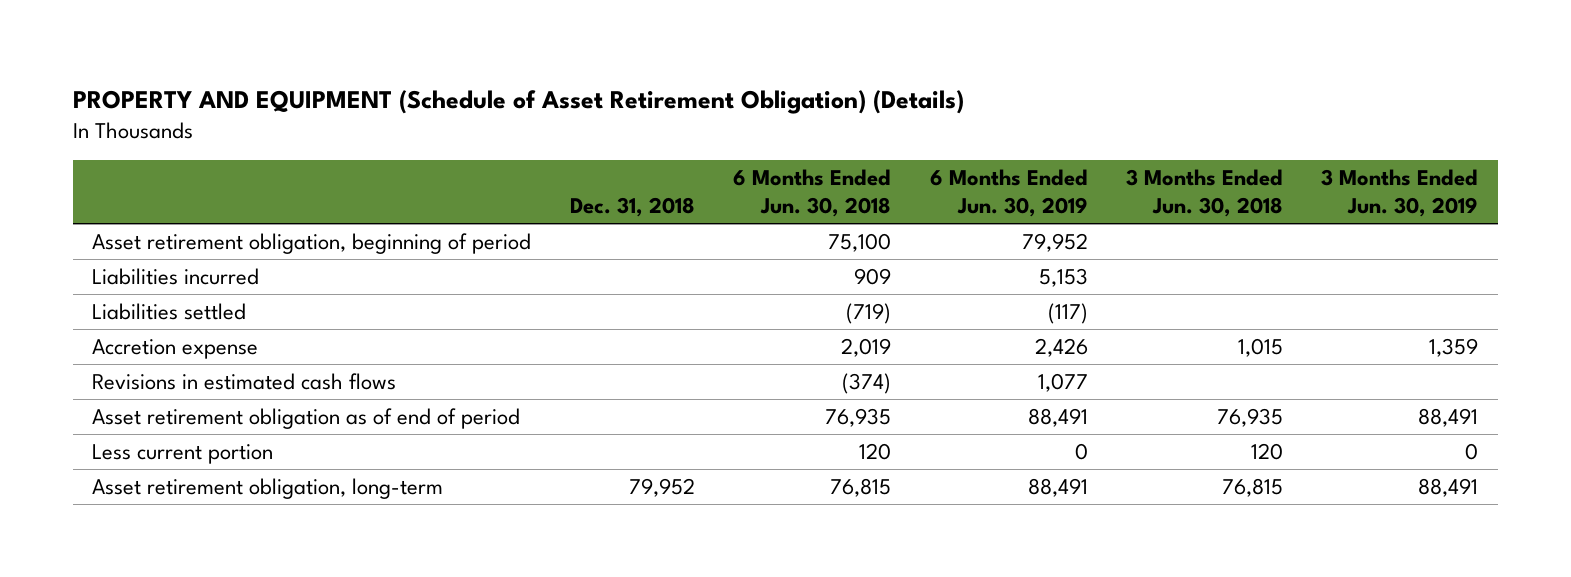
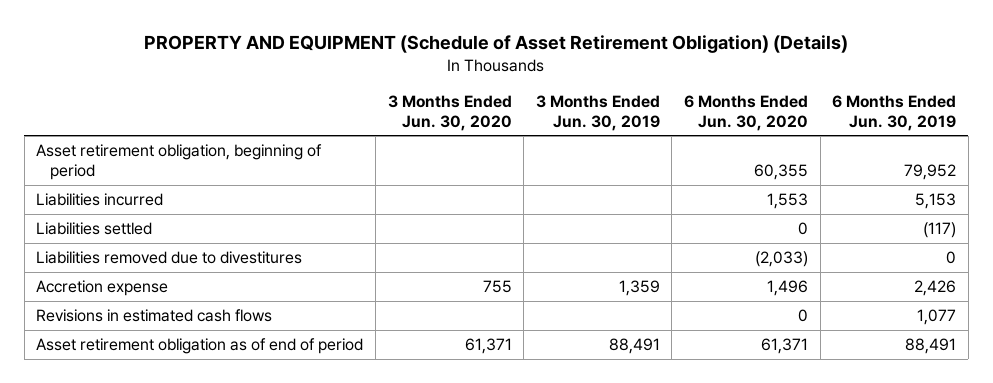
[569,197,695,218] Dec. 31, 2018 -> none
[733,169,892,218] 6 Months Ended Jun. 30, 2018 -> none
[1125,169,1283,218] 3 Months Ended Jun. 30, 2018 -> none
none -> [387,94,512,131] 3 Months Ended Jun. 30, 2020
none -> [684,94,809,131] 6 Months Ended Jun. 30, 2020
none -> [36,250,303,264] Liabilities removed due to divestitures
[92,443,274,464] Less current portion -> none
[92,477,444,499] Asset retirement obligation, long-term -> none

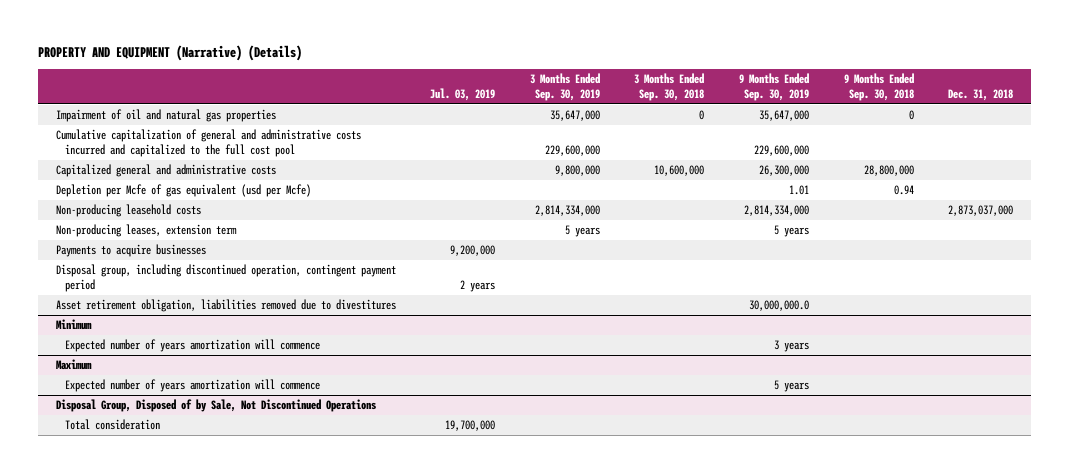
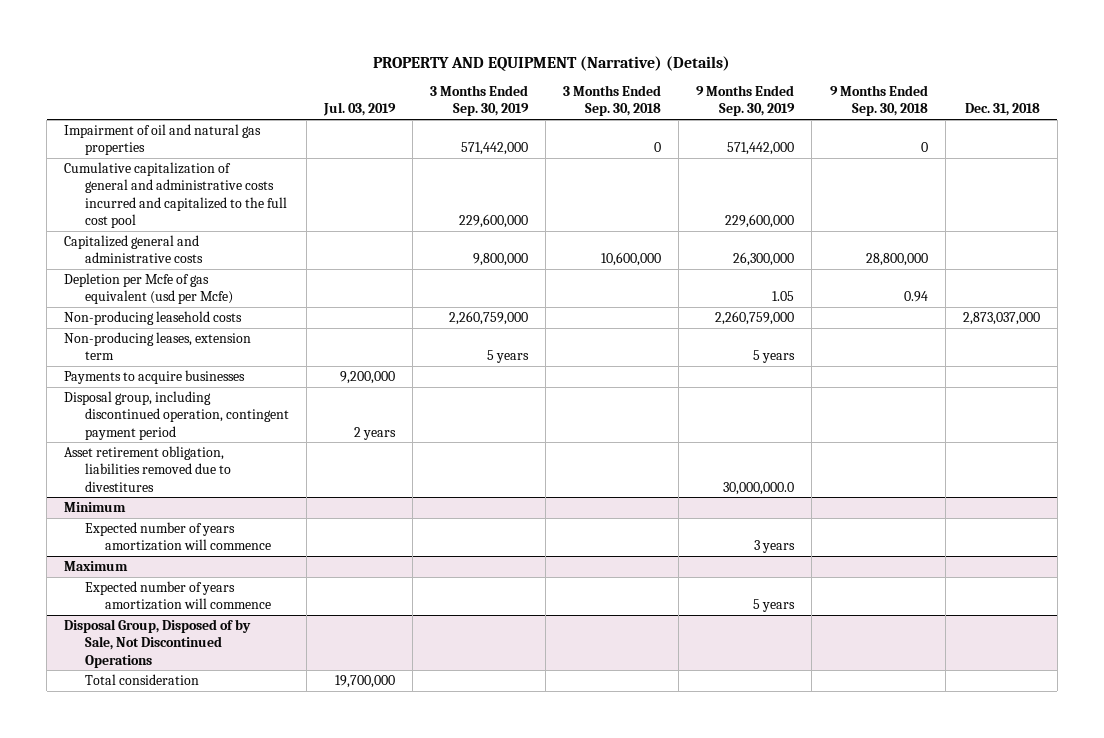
[549,110,600,122] 35,647,000 -> [461,142,529,156] 571,442,000
[759,110,810,122] 35,647,000 -> [727,142,795,156] 571,442,000
[789,185,810,196] 1.01 -> [772,291,795,302] 1.05
[534,205,600,217] 2,814,334,000 -> [449,310,529,325] 2,260,759,000
[744,205,810,217] 2,814,334,000 -> [715,310,795,325] 2,260,759,000

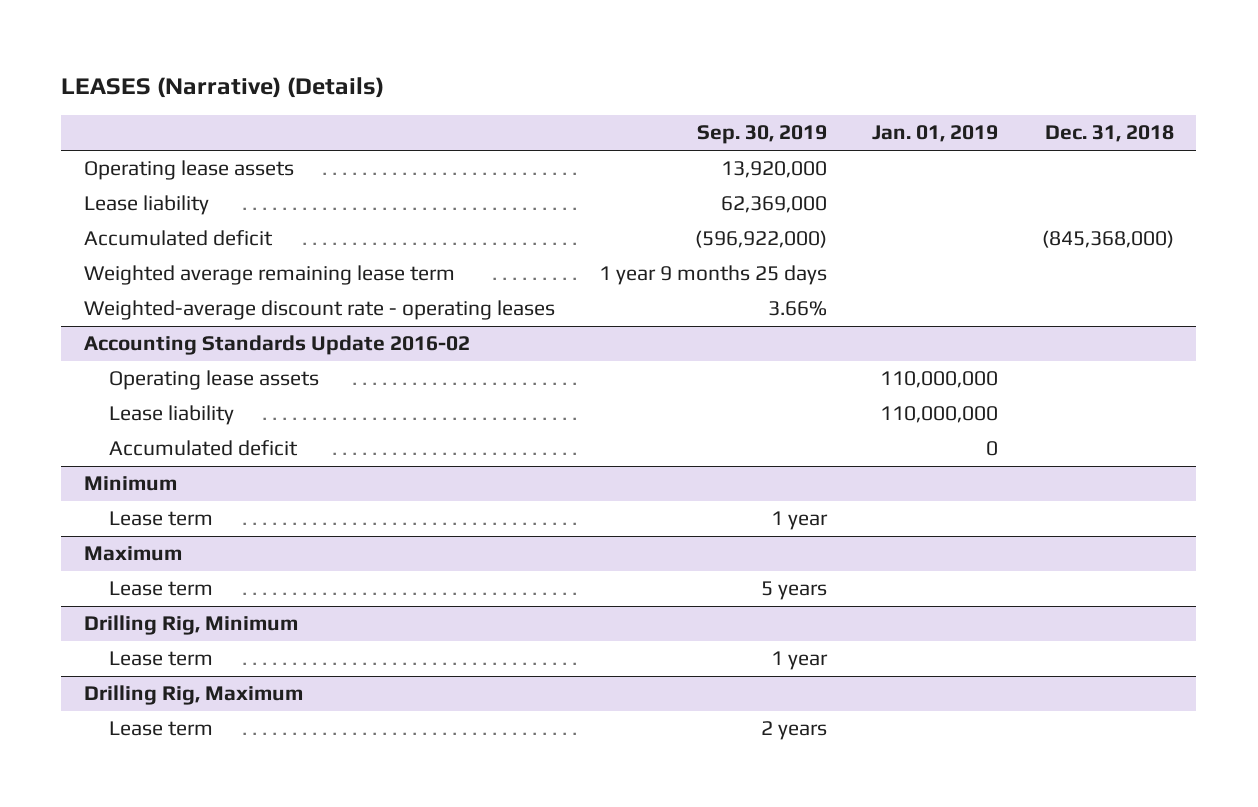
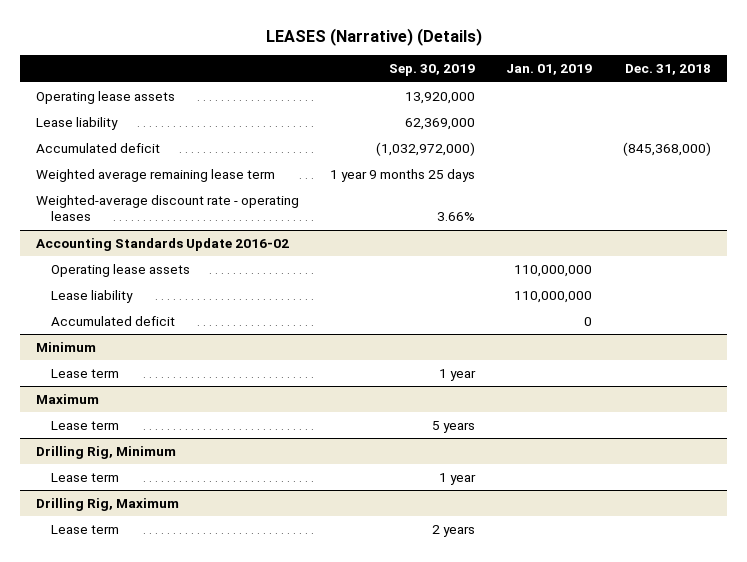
[695,230,828,249] (596,922,000) -> [375,142,475,157] (1,032,972,000)

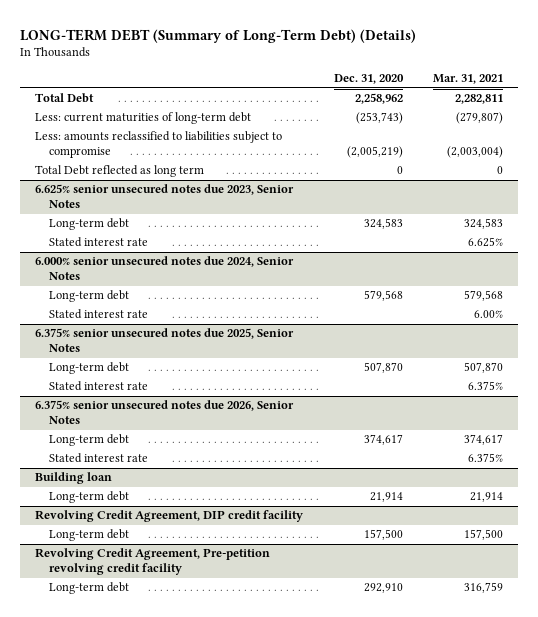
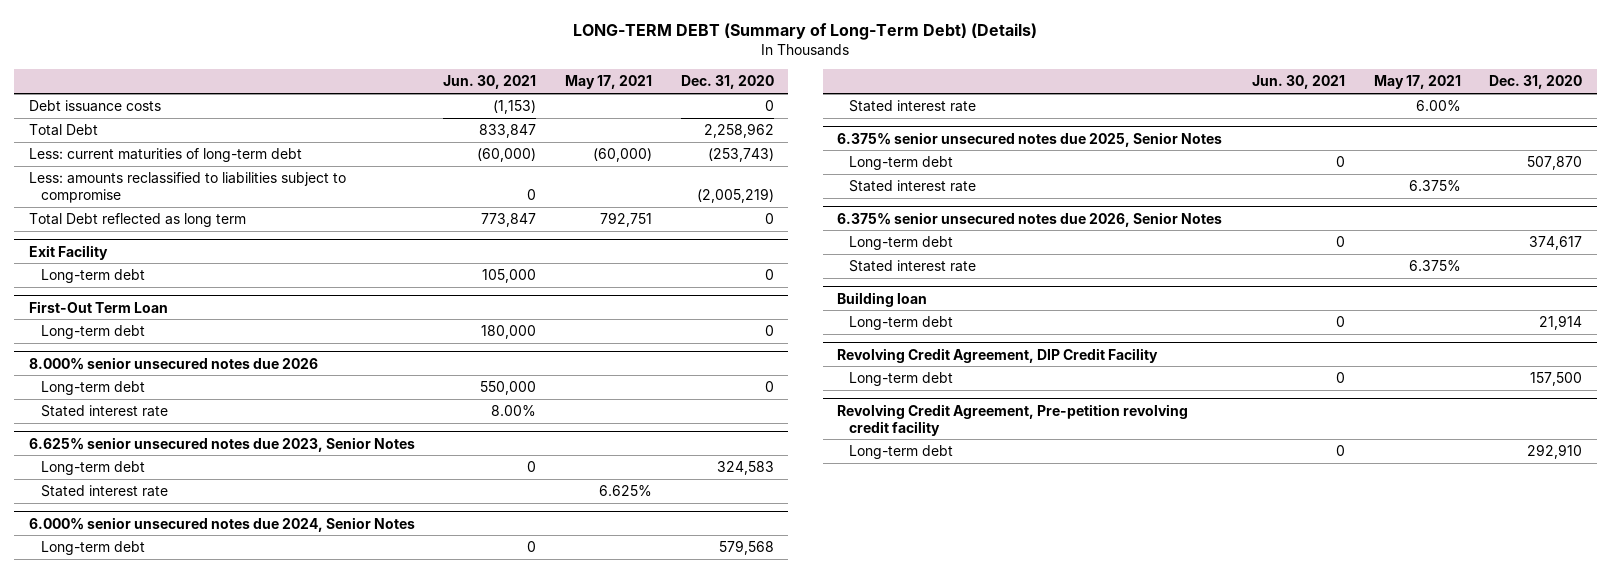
[432,74,503,85] Mar. 31, 2021 -> none
none -> [443,75,537,90] Jun. 30, 2021
none -> [564,75,652,90] May 17, 2021
none -> [28,99,161,112] Debt issuance costs
none -> [28,244,108,260] Exit Facility
none -> [40,268,145,283] Long-term debt
none -> [28,300,168,313] First-Out Term Loan
none -> [40,324,145,339] Long-term debt
none -> [28,356,318,370] 8.000% senior unsecured notes due 2026
none -> [40,380,145,395] Long-term debt
none -> [40,404,168,417] Stated interest rate
[35,510,304,523] Revolving Credit Agreement, DIP credit facility -> [837,347,1159,363] Revolving Credit Agreement, DIP Credit Facility

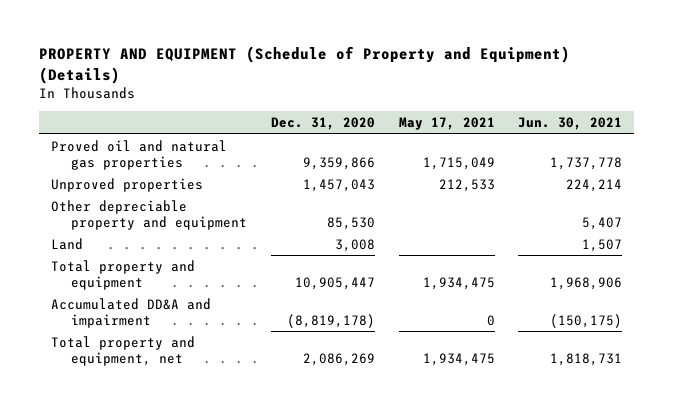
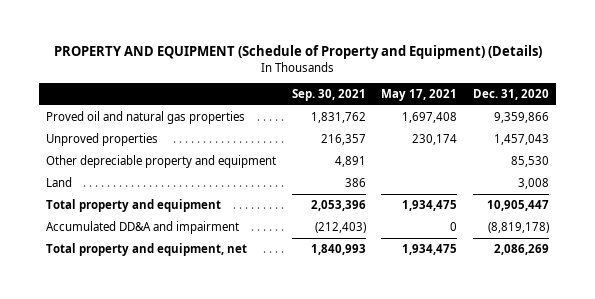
[518,116,623,130] Jun. 30, 2021 -> none
none -> [291,89,366,102] Sep. 30, 2021
[422,156,495,170] 1,715,049 -> [402,111,458,123] 1,697,408
[438,178,495,192] 212,533 -> [412,133,458,145] 230,174

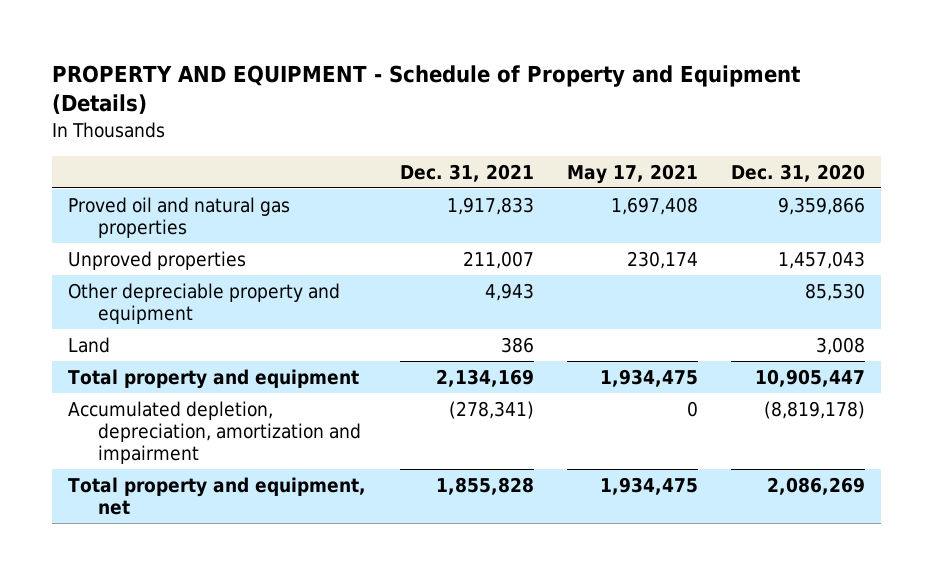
[53,45,542,60] PROPERTY AND EQUIPMENT (Schedule of Property and Equipment) (Details) -> [51,64,801,115] PROPERTY AND EQUIPMENT - Schedule of Property and Equipment (Details)
[291,89,366,102] Sep. 30, 2021 -> none
none -> [399,164,534,183] Dec. 31, 2021
[46,220,240,234] Accumulated DD&A and impairment -> [68,400,361,465] Accumulated depletion, depreciation, amortization and impairment

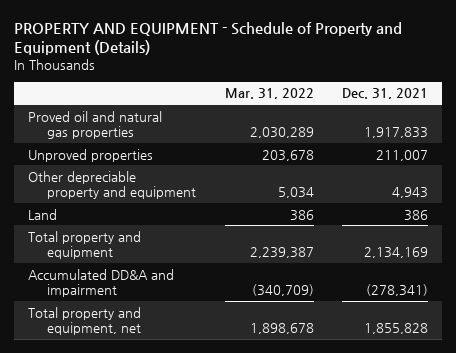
[566,164,698,185] May 17, 2021 -> none
[730,164,865,183] Dec. 31, 2020 -> none
none -> [224,88,314,100] Mar. 31, 2022
[68,400,361,465] Accumulated depletion, depreciation, amortization and impairment -> [27,268,174,298] Accumulated DD&A and impairment

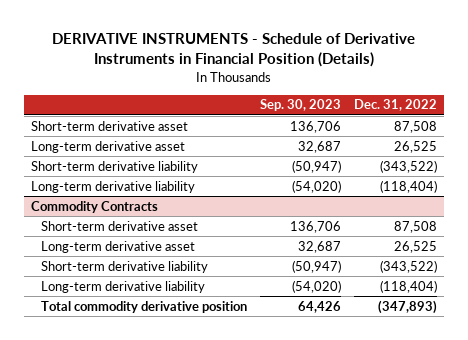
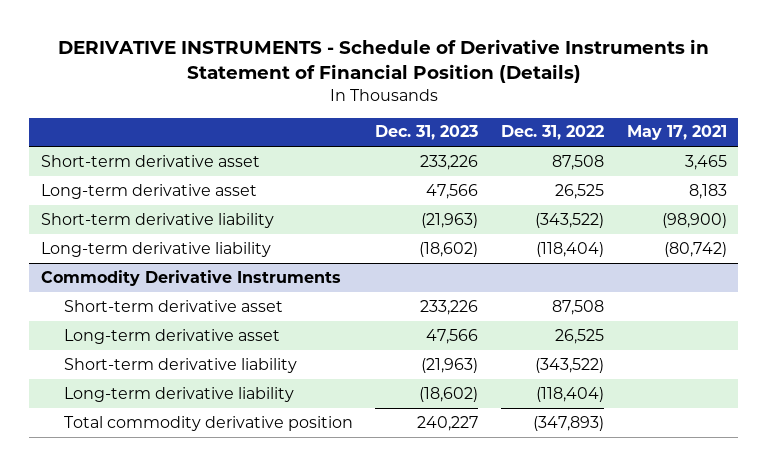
[51,33,415,68] DERIVATIVE INSTRUMENTS - Schedule of Derivative Instruments in Financial Position (Details) -> [57,39,709,84] DERIVATIVE INSTRUMENTS - Schedule of Derivative Instruments in Statement of Financial Position (Details)
[259,99,341,112] Sep. 30, 2023 -> none
none -> [375,125,479,141] Dec. 31, 2023
none -> [626,125,727,141] May 17, 2021
[30,200,158,213] Commodity Contracts -> [40,269,341,286] Commodity Derivative Instruments

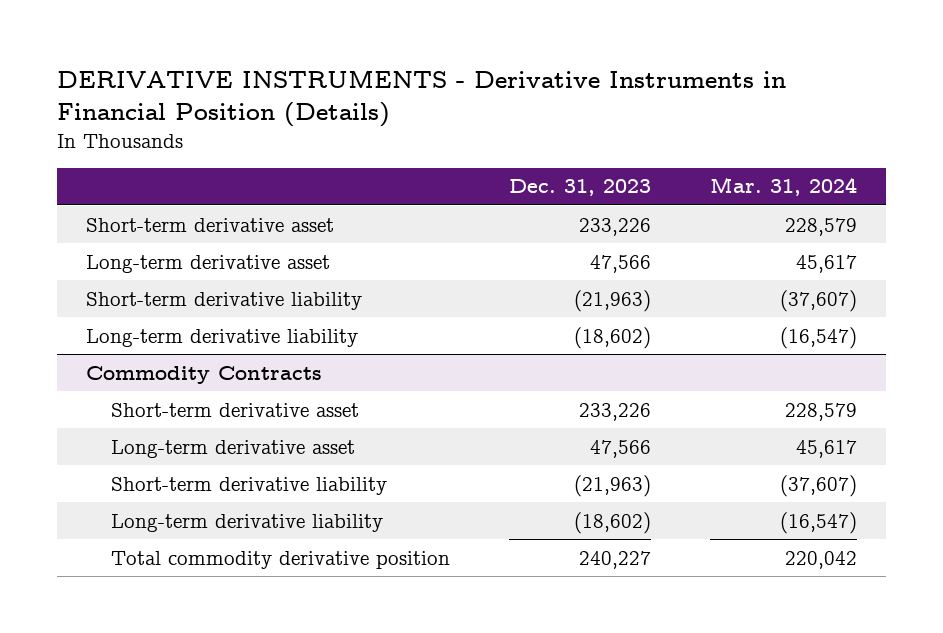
[57,39,709,84] DERIVATIVE INSTRUMENTS - Schedule of Derivative Instruments in Statement of Financial Position (Details) -> [56,70,786,128] DERIVATIVE INSTRUMENTS - Derivative Instruments in Financial Position (Details)
[501,125,605,141] Dec. 31, 2022 -> none
[626,125,727,141] May 17, 2021 -> none
none -> [709,177,857,197] Mar. 31, 2024
[40,269,341,286] Commodity Derivative Instruments -> [86,365,323,384] Commodity Contracts

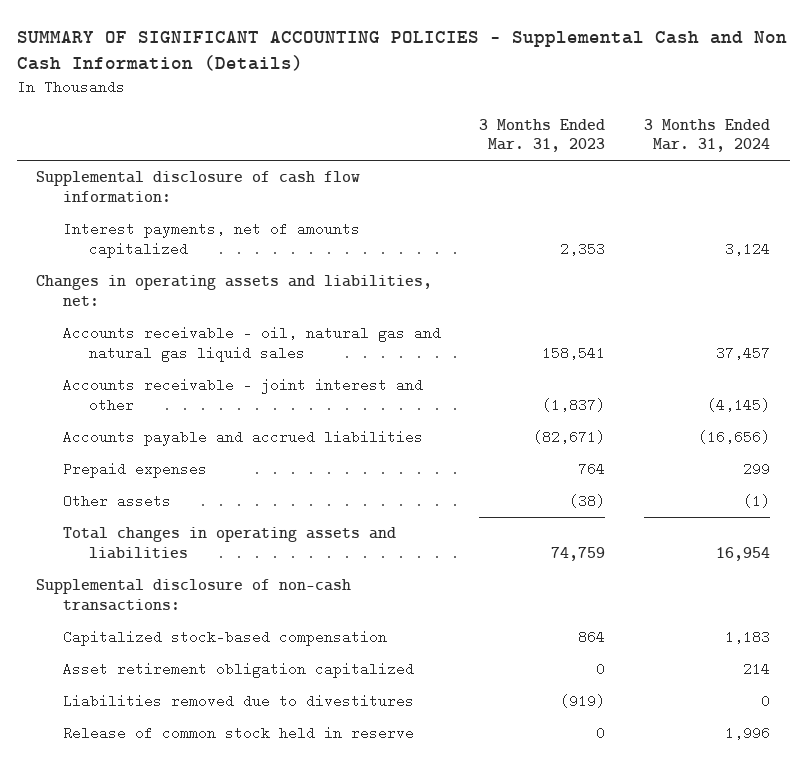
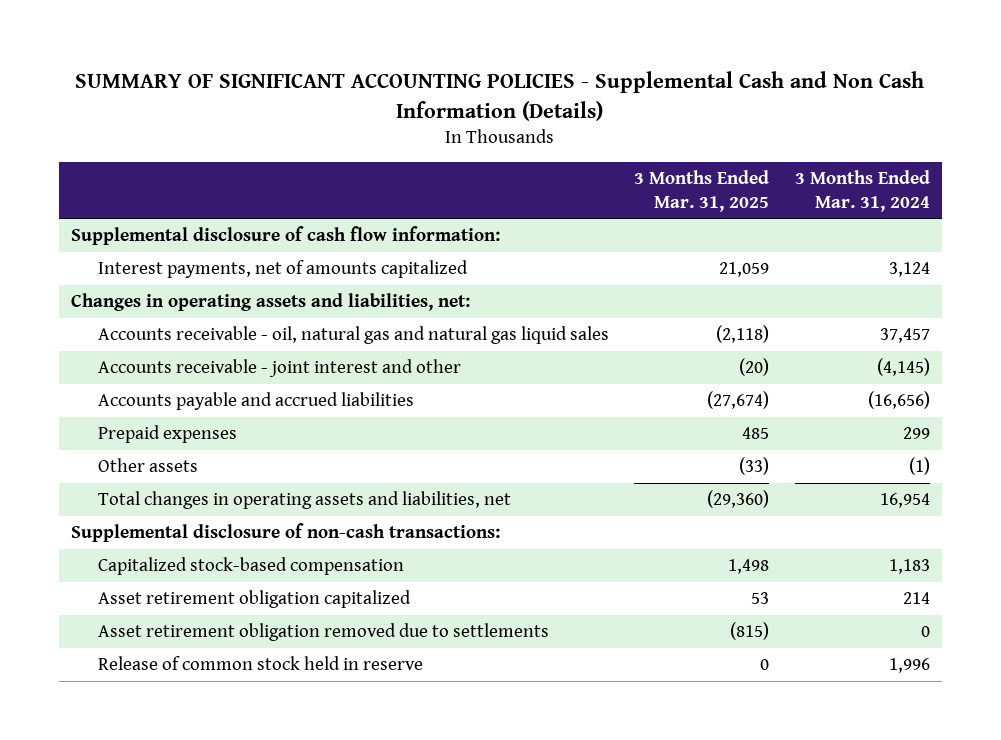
[479,118,606,153] 3 Months Ended Mar. 31, 2023 -> none
none -> [634,170,770,212] 3 Months Ended Mar. 31, 2025
[62,527,396,559] Total changes in operating assets and liabilities -> [97,491,511,510] Total changes in operating assets and liabilities, net
[62,694,414,709] Liabilities removed due to divestitures -> [97,623,549,642] Asset retirement obligation removed due to settlements

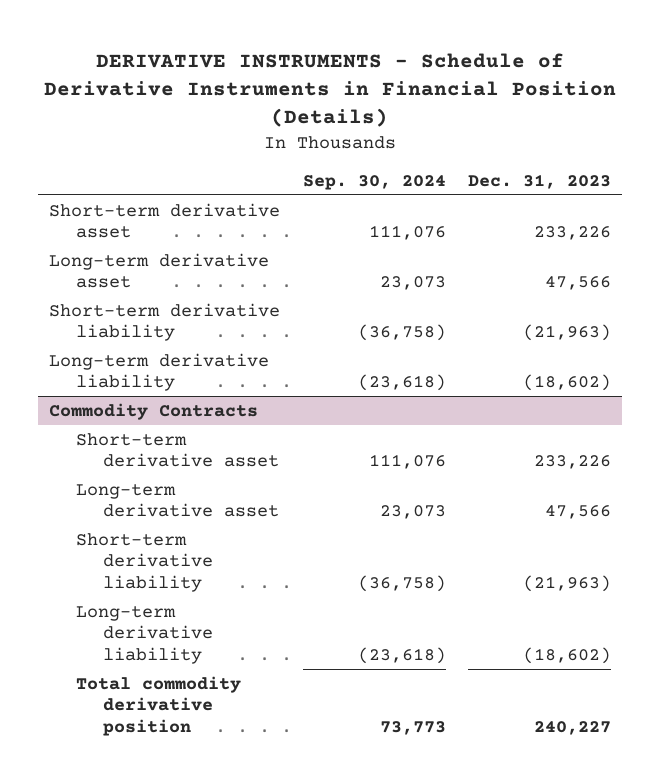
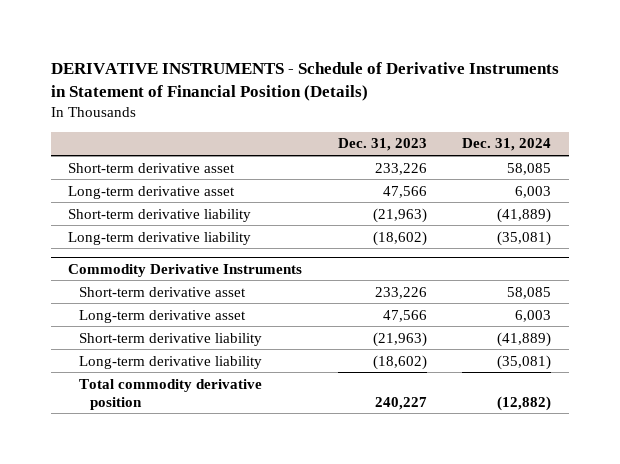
[44,52,617,128] DERIVATIVE INSTRUMENTS - Schedule of Derivative Instruments in Financial Position (Details) -> [50,61,559,101] DERIVATIVE INSTRUMENTS - Schedule of Derivative Instruments in Statement of Financial Position (Details)
[302,174,446,190] Sep. 30, 2024 -> none
none -> [462,138,552,152] Dec. 31, 2024
[49,402,259,420] Commodity Contracts -> [68,263,303,277] Commodity Derivative Instruments

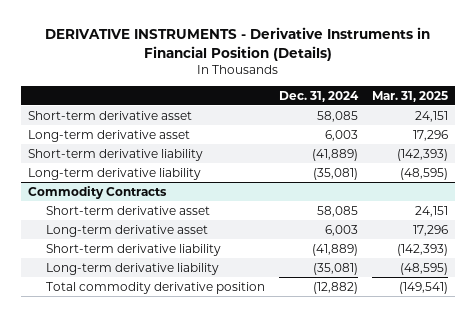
[50,61,559,101] DERIVATIVE INSTRUMENTS - Schedule of Derivative Instruments in Statement of Financial Position (Details) -> [44,27,430,61] DERIVATIVE INSTRUMENTS - Derivative Instruments in Financial Position (Details)
[337,138,427,152] Dec. 31, 2023 -> none
none -> [371,90,448,102] Mar. 31, 2025
[68,263,303,277] Commodity Derivative Instruments -> [27,185,167,199] Commodity Contracts

